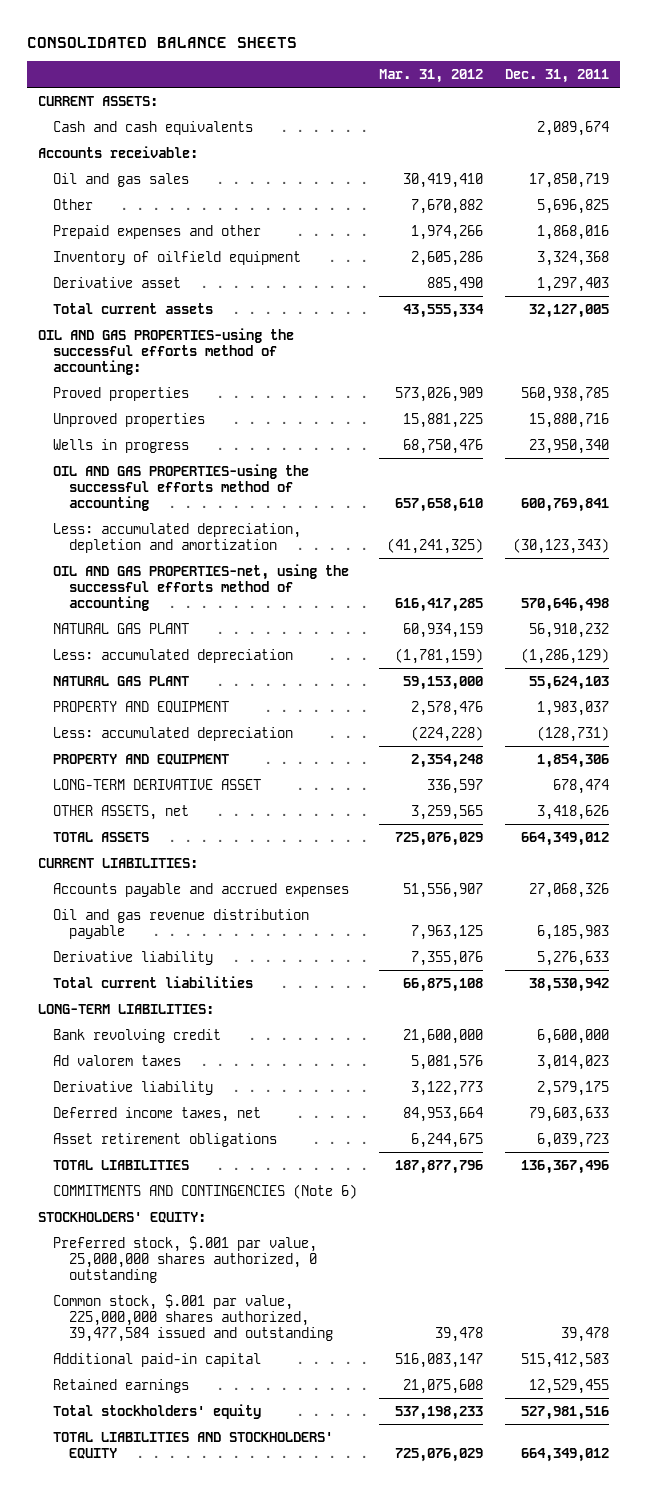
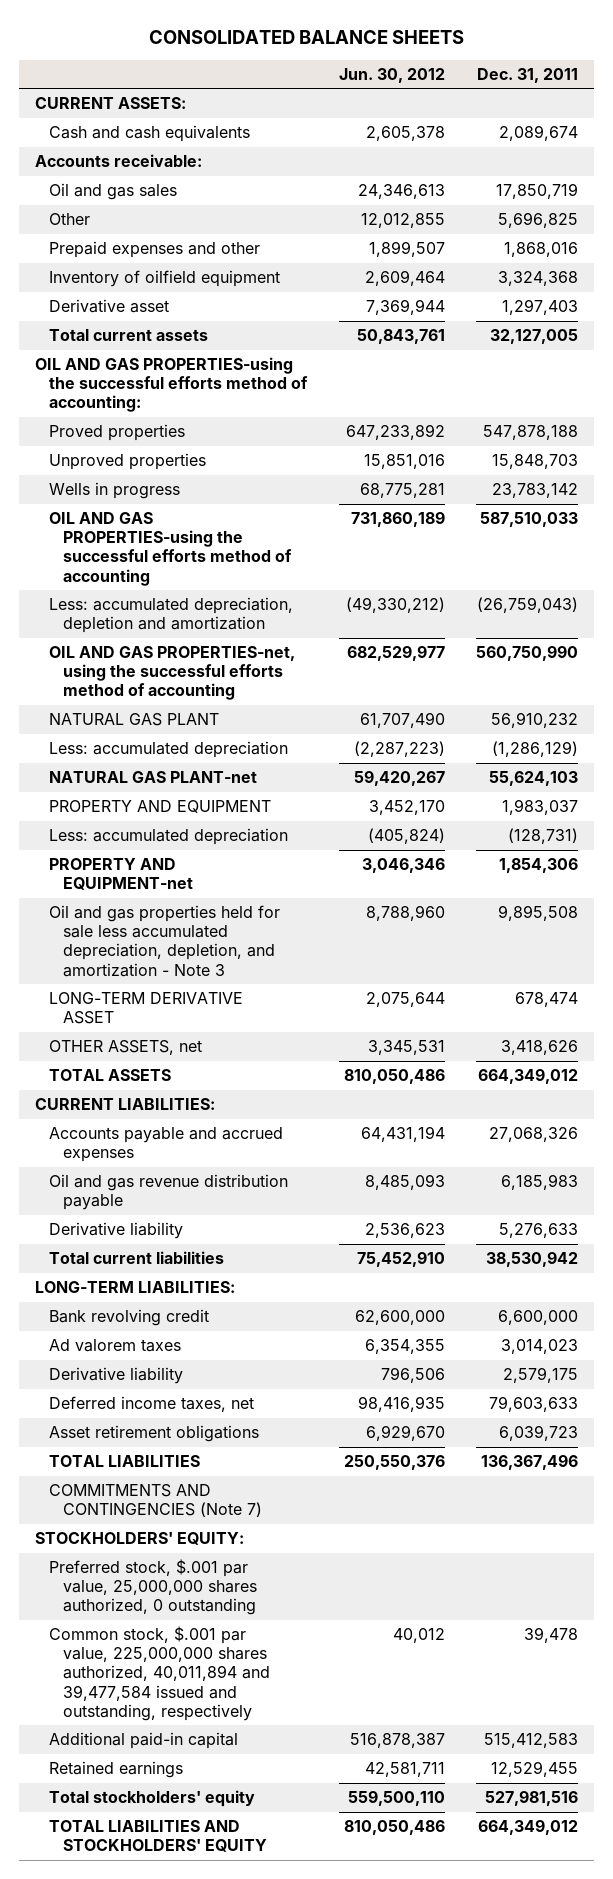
[379,68,484,83] Mar. 31, 2012 -> none
none -> [338,68,445,84] Jun. 30, 2012
[521,386,610,402] 560,938,785 -> [483,425,579,441] 547,878,188
[529,412,610,428] 15,880,716 -> [492,454,579,470] 15,848,703
[529,438,610,454] 23,950,340 -> [492,483,579,499] 23,783,142
[521,497,610,512] 600,769,841 -> [480,512,579,528] 587,510,033
[513,537,610,554] (30,123,343) -> [477,597,579,614] (26,759,043)
[521,597,610,612] 570,646,498 -> [476,645,579,662] 560,750,990
[53,675,190,686] NATURAL GAS PLANT -> [48,771,257,784] NATURAL GAS PLANT-net
[53,753,230,765] PROPERTY AND EQUIPMENT -> [48,858,193,891] PROPERTY AND EQUIPMENT-net
none -> [48,905,280,977] Oil and gas properties held for sale less accumulated depreciation, depletion, and amortization - Note 3
[53,1183,358,1199] COMMITMENTS AND CONTINGENCIES (Note 6) -> [48,1484,262,1518] COMMITMENTS AND CONTINGENCIES (Note 7)
[53,1293,333,1342] Common stock, $.001 par value, 225,000,000 shares authorized, 39,477,584 issued and outstanding -> [48,1626,270,1721] Common stock, $.001 par value, 225,000,000 shares authorized, 40,011,894 and 39,477,584 issued and outstanding, respectively

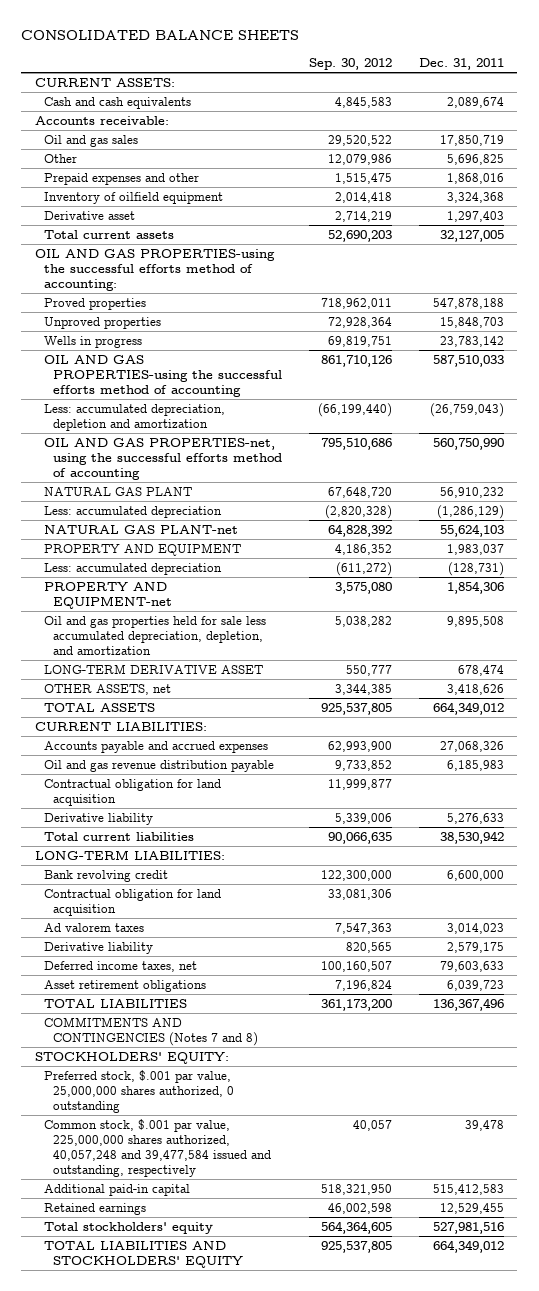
[338,68,445,84] Jun. 30, 2012 -> none
none -> [308,57,392,70] Sep. 30, 2012
[48,905,280,977] Oil and gas properties held for sale less accumulated depreciation, depletion, and amortization - Note 3 -> [43,615,266,655] Oil and gas properties held for sale less accumulated depreciation, depletion, and amortization
none -> [43,778,221,806] Contractual obligation for land acquisition
none -> [43,888,221,916] Contractual obligation for land acquisition
[48,1484,262,1518] COMMITMENTS AND CONTINGENCIES (Note 7) -> [43,1016,258,1046] COMMITMENTS AND CONTINGENCIES (Notes 7 and 8)
[48,1626,270,1721] Common stock, $.001 par value, 225,000,000 shares authorized, 40,011,894 and 39,477,584 issued and outstanding, respectively -> [43,1118,271,1177] Common stock, $.001 par value, 225,000,000 shares authorized, 40,057,248 and 39,477,584 issued and outstanding, respectively

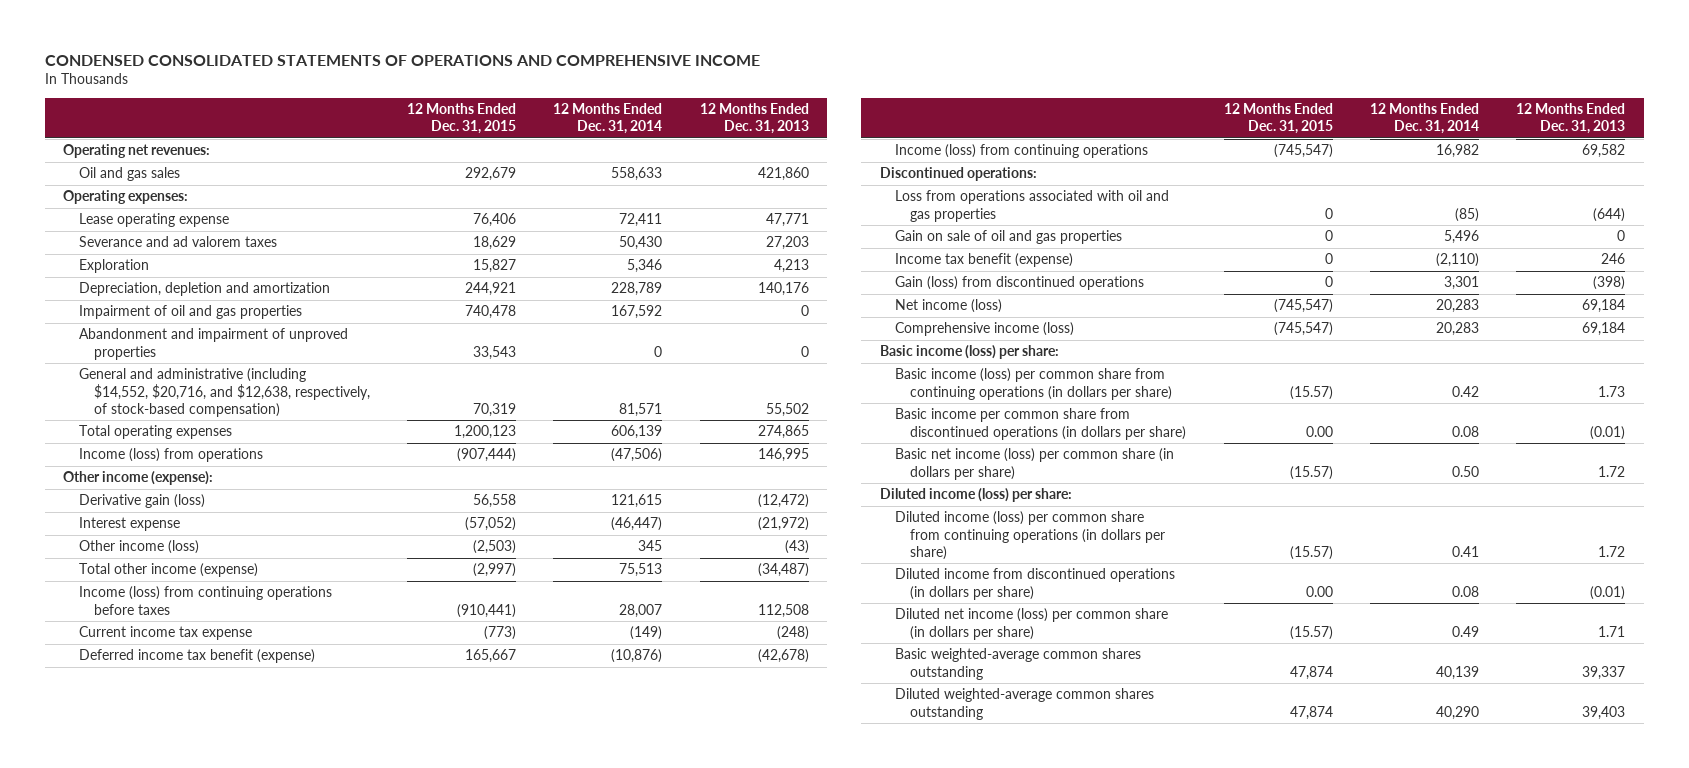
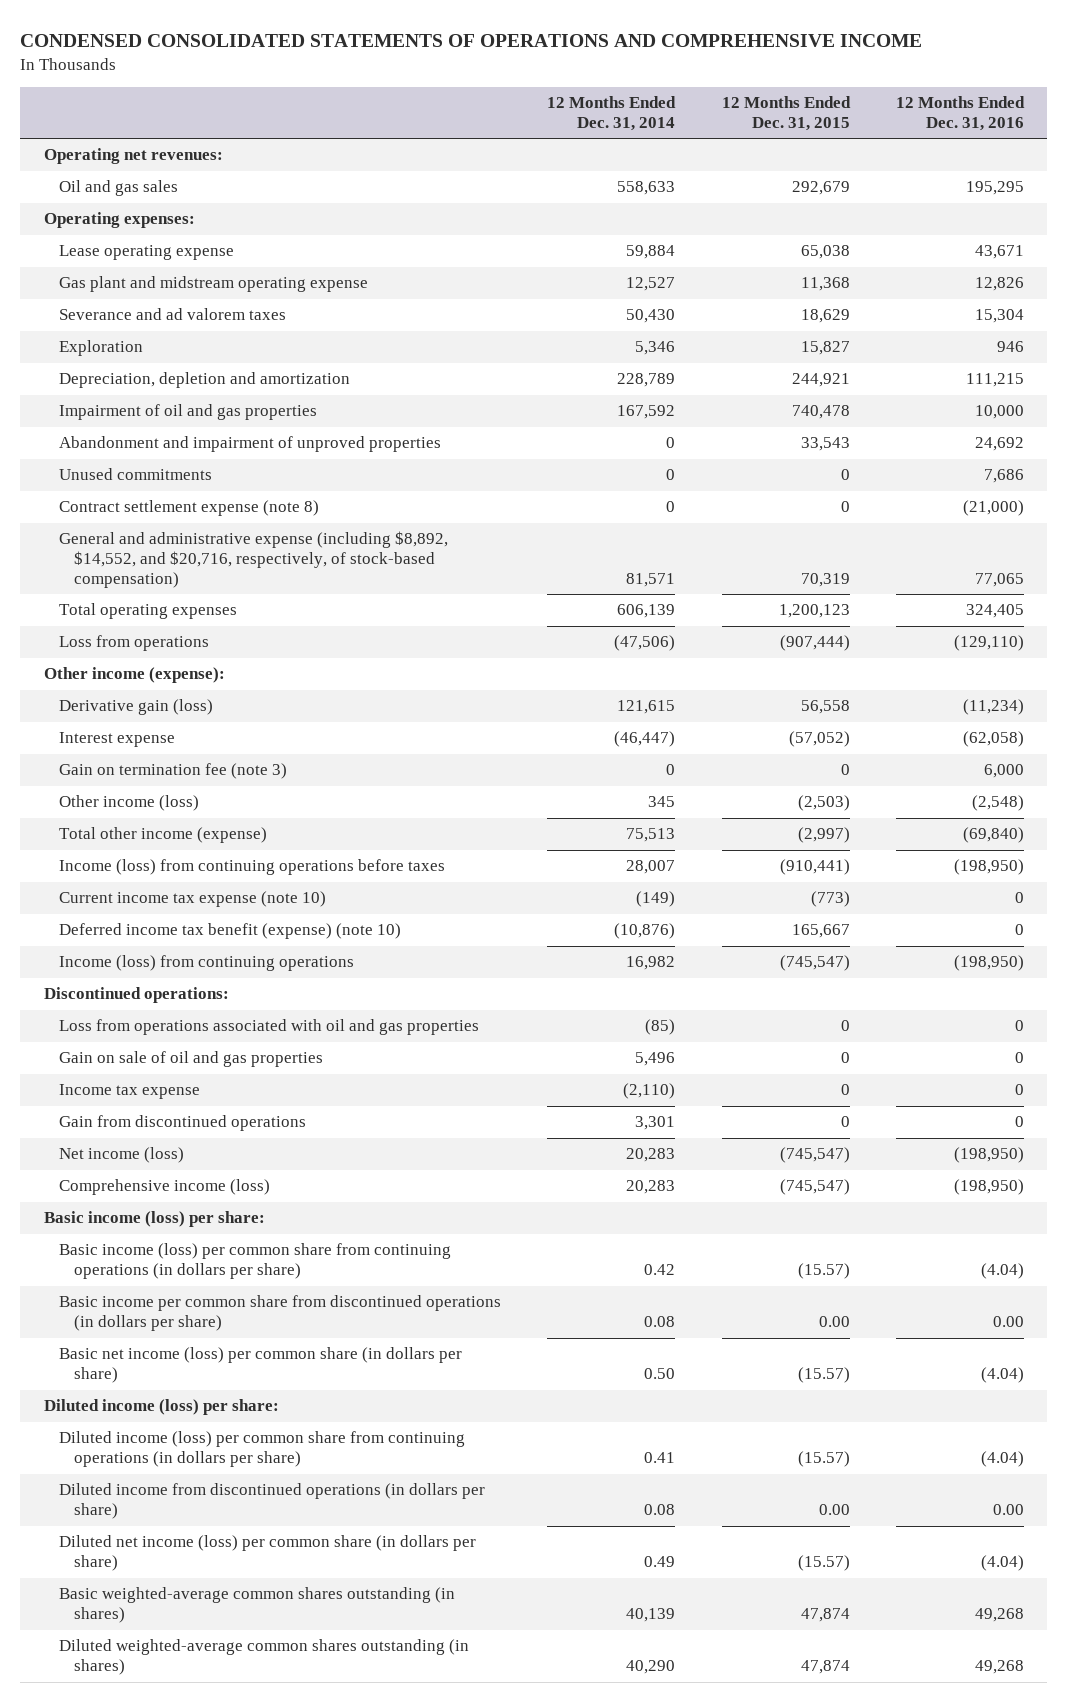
[699,103,809,135] 12 Months Ended Dec. 31, 2013 -> none
none -> [896,96,1026,132] 12 Months Ended Dec. 31, 2016
[473,213,517,228] 76,406 -> [800,245,850,260] 65,038
[619,213,663,228] 72,411 -> [626,245,676,260] 59,884
none -> [59,276,369,293] Gas plant and midstream operating expense
none -> [59,468,213,481] Unused commitments
none -> [59,500,320,517] Contract settlement expense (note 8)
[78,368,370,417] General and administrative (including $14,552, $20,716, and $12,638, respectively, of stock-based compensation) -> [59,531,449,589] General and administrative expense (including $8,892, $14,552, and $20,716, respectively, of stock-based compensation)
[78,448,263,463] Income (loss) from operations -> [59,635,210,652] Loss from operations
none -> [59,763,288,780] Gain on termination fee (note 3)
[78,626,252,641] Current income tax expense -> [59,891,327,908] Current income tax expense (note 10)
[78,649,315,664] Deferred income tax benefit (expense) -> [59,923,402,940] Deferred income tax benefit (expense) (note 10)
[895,253,1074,268] Income tax benefit (expense) -> [59,1084,201,1100] Income tax expense
[895,276,1145,291] Gain (loss) from discontinued operations -> [59,1115,307,1132] Gain from discontinued operations
[895,648,1142,680] Basic weighted-average common shares outstanding -> [59,1587,456,1624] Basic weighted-average common shares outstanding (in shares)
[895,688,1155,720] Diluted weighted-average common shares outstanding -> [59,1639,470,1676] Diluted weighted-average common shares outstanding (in shares)

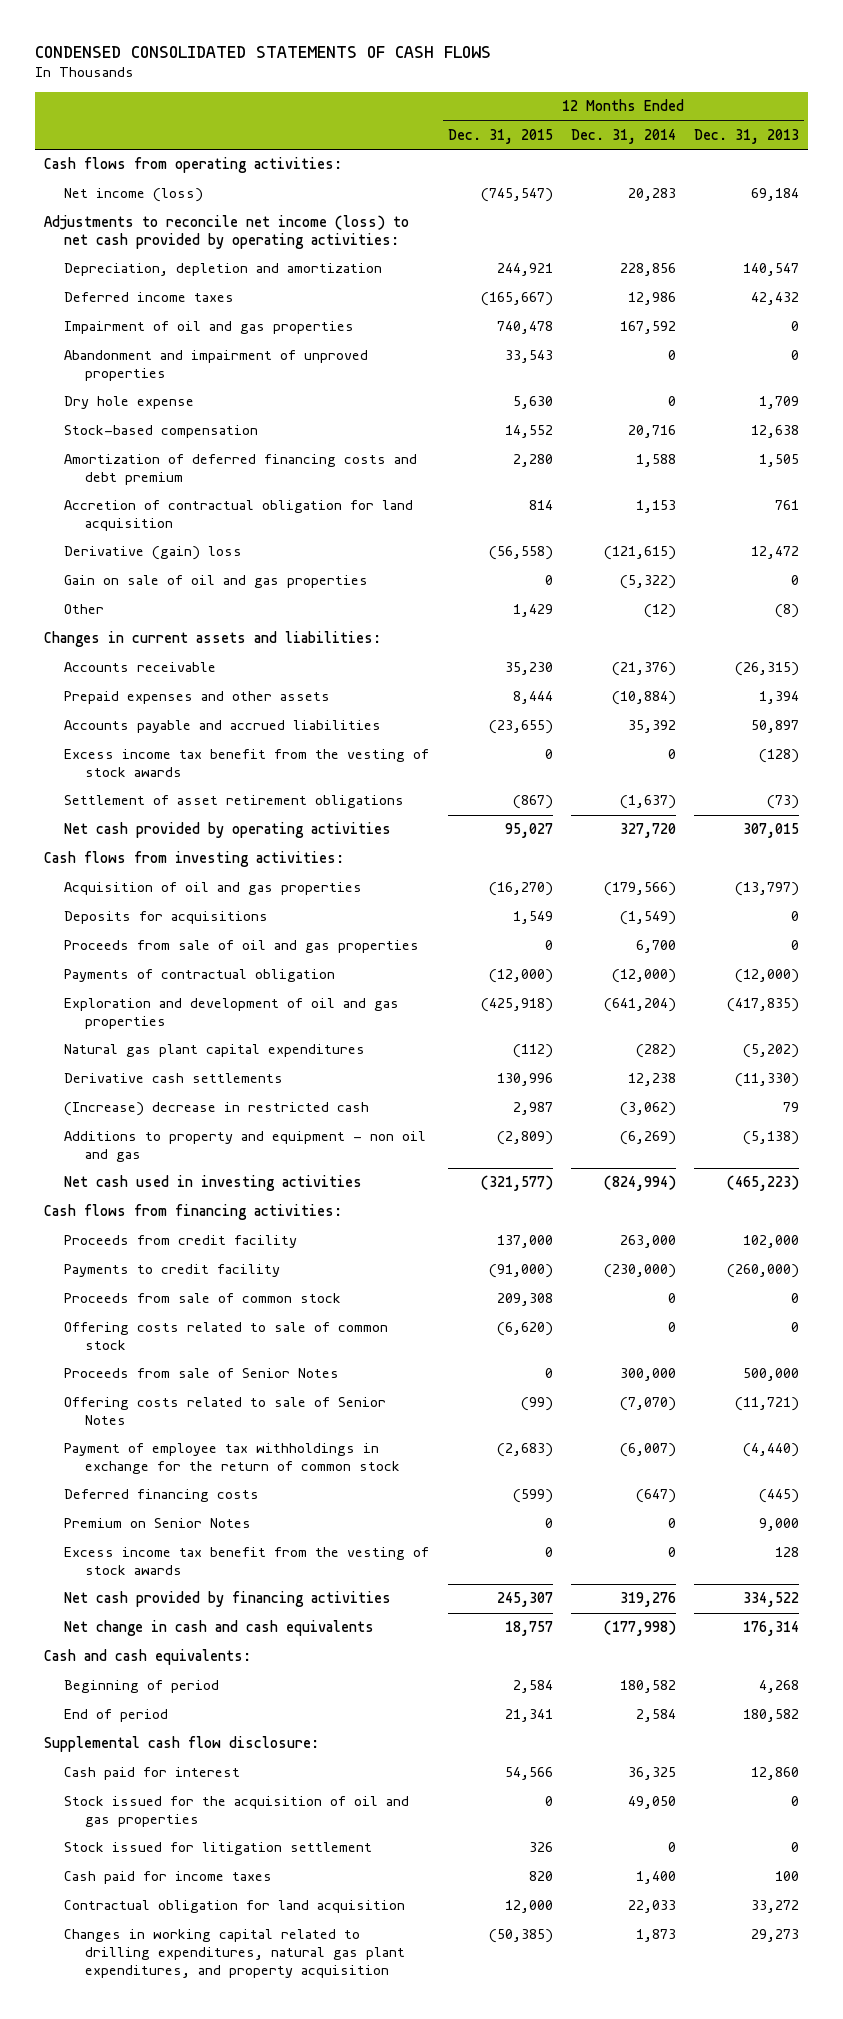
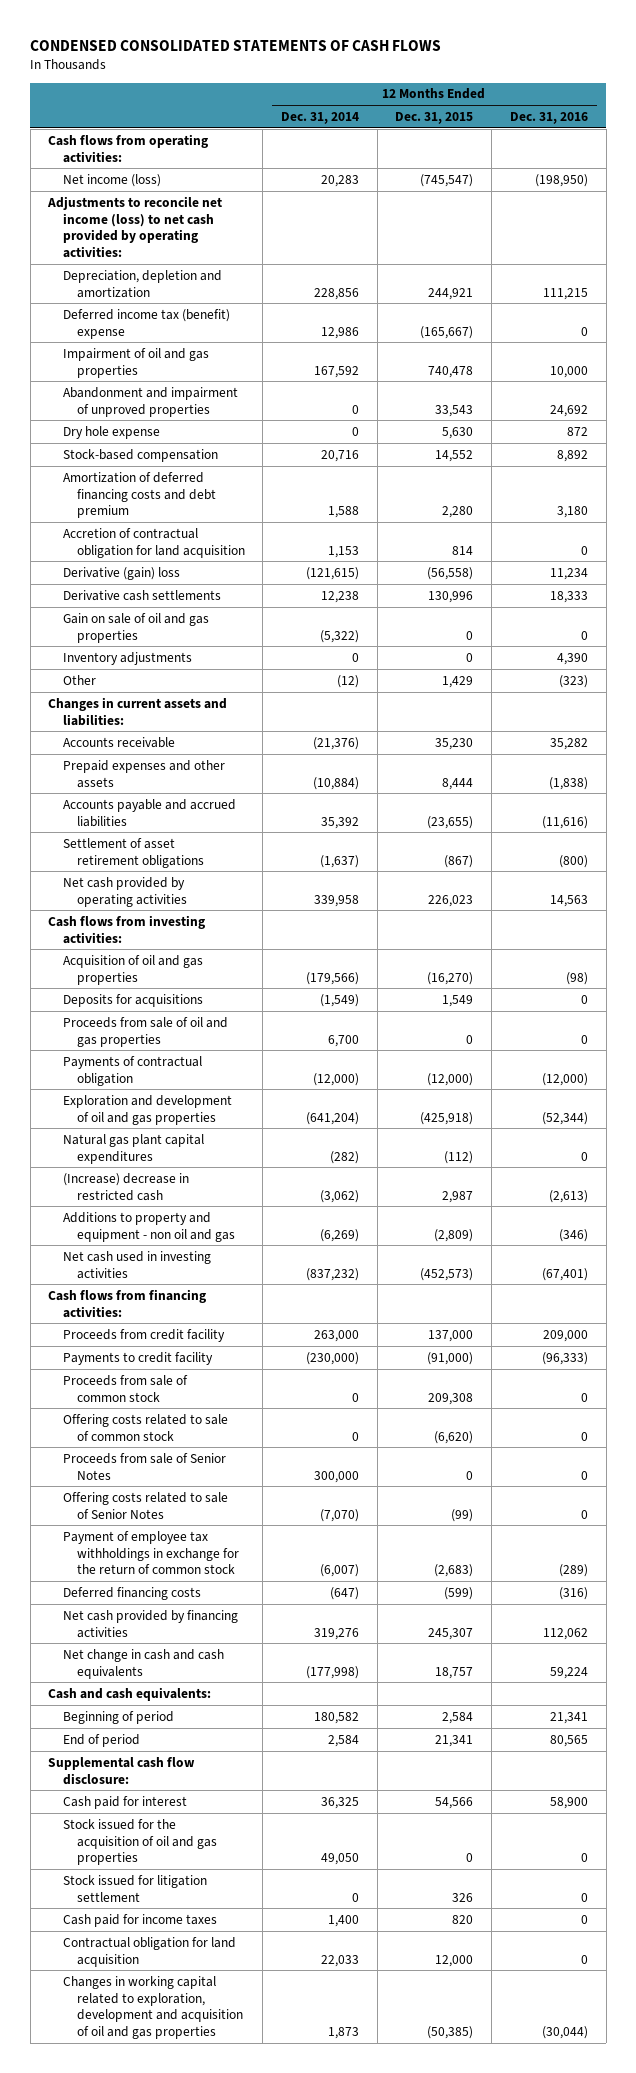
[693,128,799,144] Dec. 31, 2013 -> none
none -> [509,111,588,124] Dec. 31, 2016
[64,292,235,303] Deferred income taxes -> [62,308,230,339] Deferred income tax (benefit) expense
[64,1073,284,1084] Derivative cash settlements -> [62,589,221,601] Derivative cash settlements
none -> [62,651,192,665] Inventory adjustments
[64,749,430,778] Excess income tax benefit from the vesting of stock awards -> none
[504,823,553,839] 95,027 -> [428,894,474,907] 226,023
[619,823,676,839] 327,720 -> [314,894,360,907] 339,958
[480,1175,553,1192] (321,577) -> [420,1267,474,1281] (452,573)
[603,1175,676,1192] (824,994) -> [306,1267,360,1281] (837,232)
[64,1518,252,1529] Premium on Senior Notes -> none
[64,1547,430,1576] Excess income tax benefit from the vesting of stock awards -> none
[64,1929,405,1979] Changes in working capital related to drilling expenditures, natural gas plant expenditures, and property acquisition -> [62,1975,243,2040] Changes in working capital related to exploration, development and acquisition of oil and gas properties

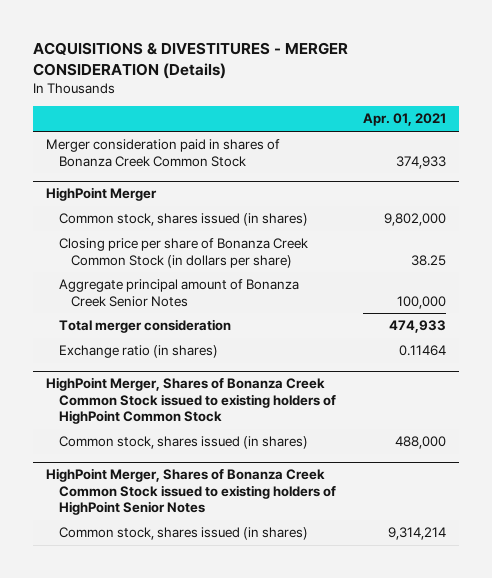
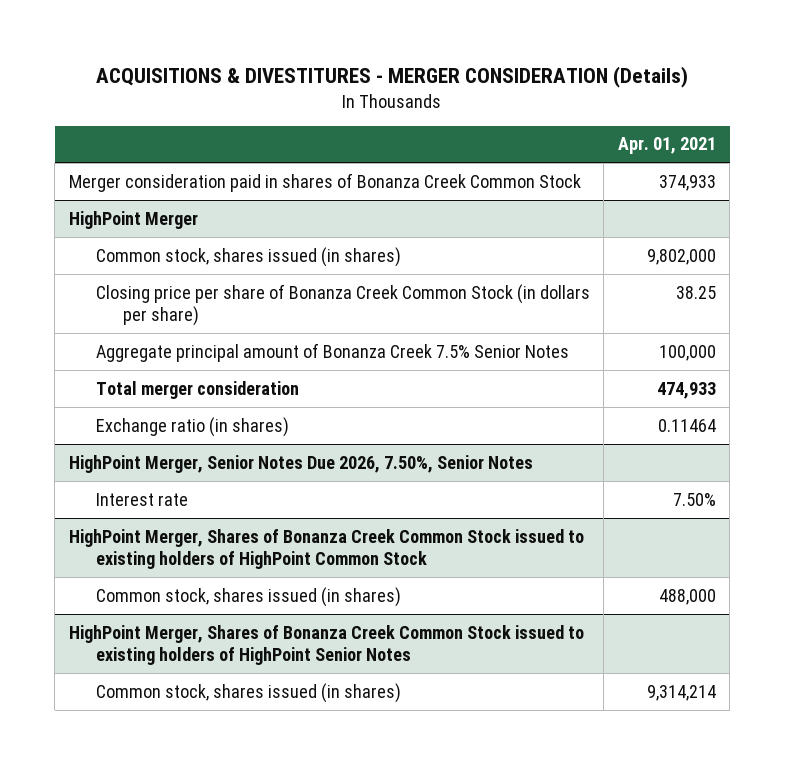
[58,279,299,307] Aggregate principal amount of Bonanza Creek Senior Notes -> [95,342,569,362] Aggregate principal amount of Bonanza Creek 7.5% Senior Notes
none -> [68,454,533,473] HighPoint Merger, Senior Notes Due 2026, 7.50%, Senior Notes
none -> [95,492,188,506] Interest rate

